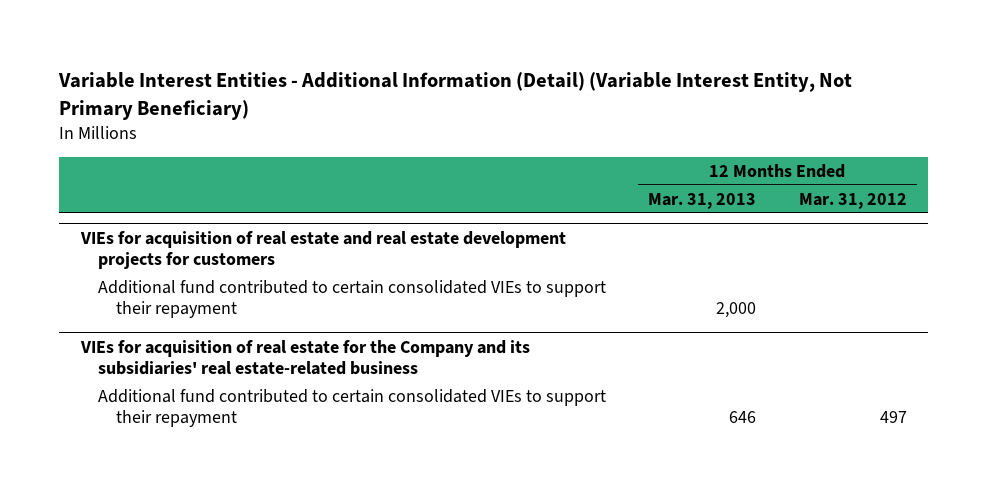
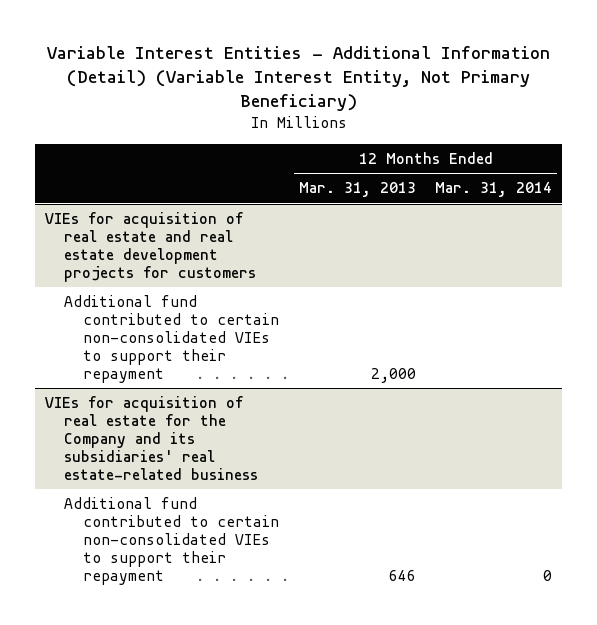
[798,192,907,209] Mar. 31, 2012 -> none
none -> [435,182,553,198] Mar. 31, 2014
[98,279,607,319] Additional fund contributed to certain consolidated VIEs to support their repayment -> [63,295,280,383] Additional fund contributed to certain non-consolidated VIEs to support their repayment
[98,388,607,428] Additional fund contributed to certain consolidated VIEs to support their repayment -> [63,497,280,585] Additional fund contributed to certain non-consolidated VIEs to support their repayment

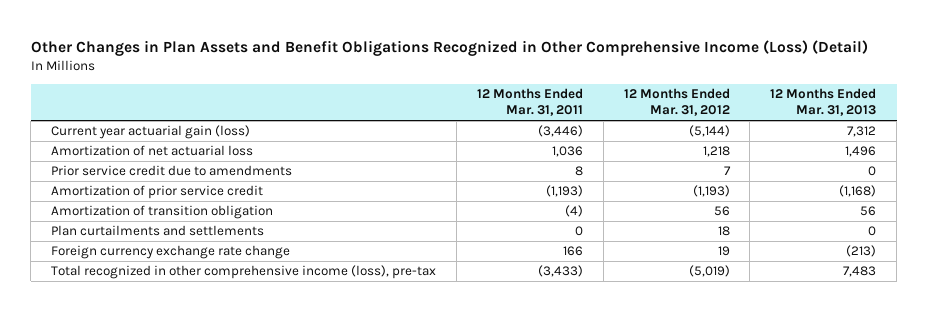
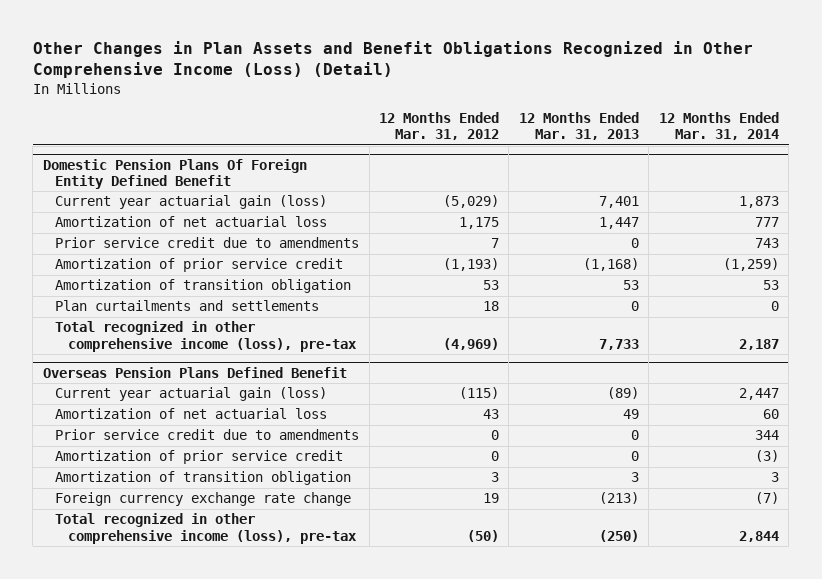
[476,88,583,117] 12 Months Ended Mar. 31, 2011 -> none
none -> [658,111,779,141] 12 Months Ended Mar. 31, 2014
none -> [42,158,307,190] Domestic Pension Plans Of Foreign Entity Defined Benefit
[688,125,730,138] (5,144) -> [443,195,500,209] (5,029)
[847,126,877,138] 7,312 -> [598,196,639,209] 7,401
[702,146,730,158] 1,218 -> [459,217,500,230] 1,175
[845,146,877,158] 1,496 -> [598,217,639,230] 1,447
[713,206,730,217] 56 -> [483,280,500,291] 53
[860,206,877,217] 56 -> [622,280,639,291] 53
none -> [55,321,357,352] Total recognized in other comprehensive income (loss), pre-tax
none -> [42,366,347,378] Overseas Pension Plans Defined Benefit
none -> [55,387,328,402] Current year actuarial gain (loss)
none -> [55,408,328,420] Amortization of net actuarial loss
none -> [55,429,360,441] Prior service credit due to amendments
none -> [55,450,344,465] Amortization of prior service credit
none -> [55,471,352,486] Amortization of transition obligation
[688,265,730,278] (5,019) -> [467,529,500,542] (50)
[843,266,877,278] 7,483 -> [598,529,639,542] (250)

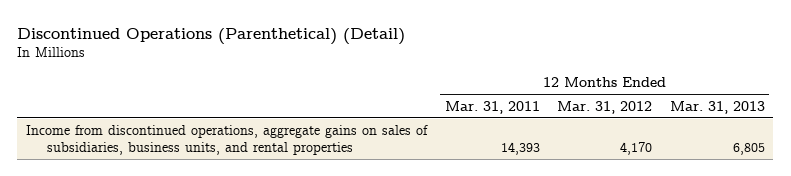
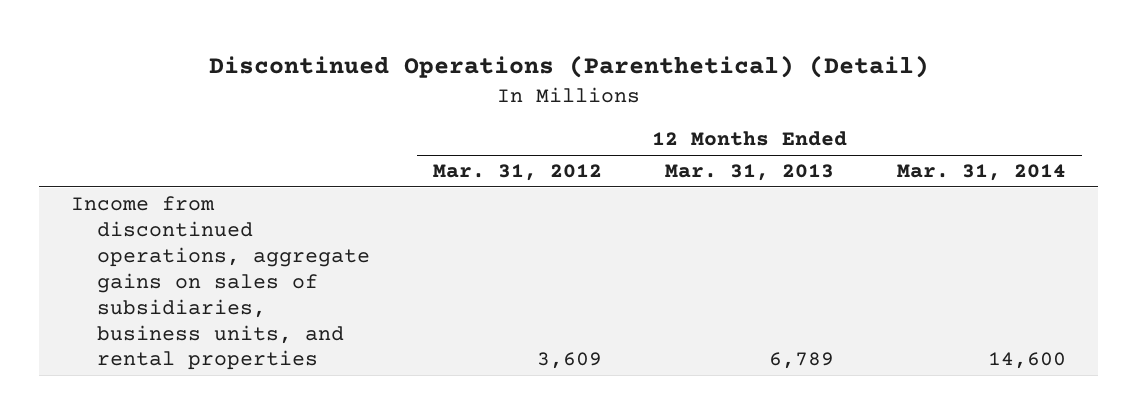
[444,100,540,114] Mar. 31, 2011 -> none
none -> [897,164,1067,182] Mar. 31, 2014
[620,142,653,156] 4,170 -> [537,352,603,370] 3,609
[732,143,765,156] 6,805 -> [769,352,835,370] 6,789

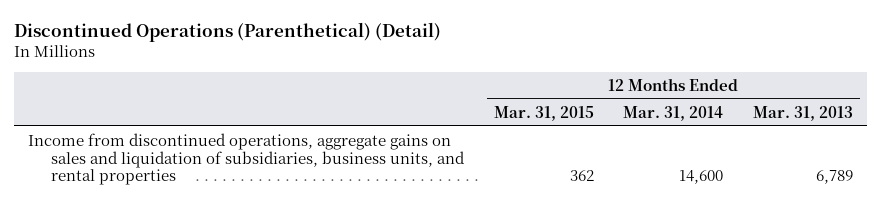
[433,164,603,182] Mar. 31, 2012 -> none
none -> [493,105,594,121] Mar. 31, 2015
[70,196,371,371] Income from discontinued operations, aggregate gains on sales of subsidiaries, business units, and rental properties -> [28,132,466,186] Income from discontinued operations, aggregate gains on sales and liquidation of subsidiaries, business units, and rental properties

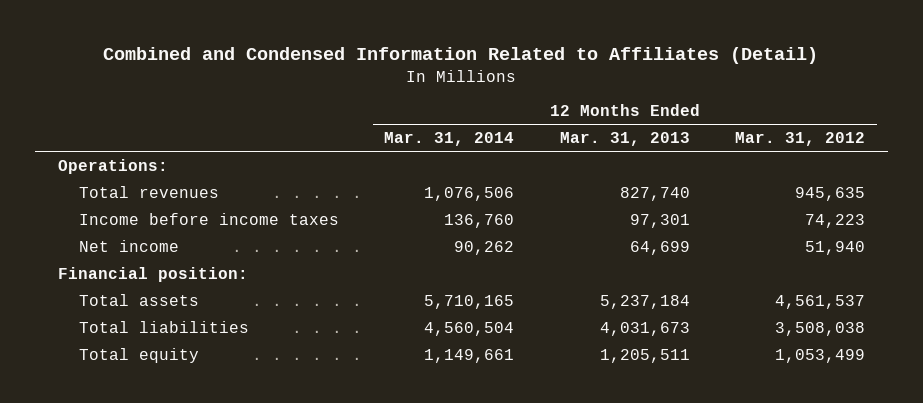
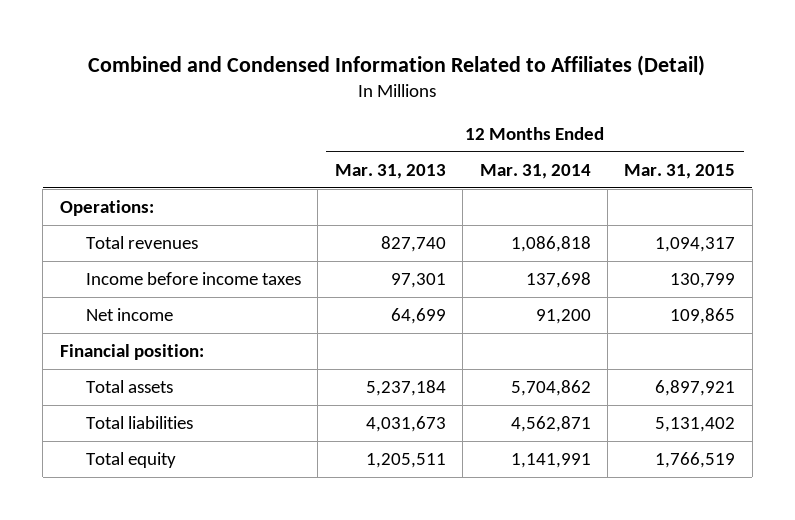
[735,132,866,147] Mar. 31, 2012 -> none
none -> [624,163,736,179] Mar. 31, 2015
[424,186,515,201] 1,076,506 -> [510,235,591,252] 1,086,818
[444,213,515,228] 136,760 -> [525,271,591,288] 137,698
[454,240,515,255] 90,262 -> [535,308,591,324] 91,200
[424,294,515,309] 5,710,165 -> [510,379,591,396] 5,704,862
[424,321,515,336] 4,560,504 -> [510,415,591,432] 4,562,871
[424,348,515,363] 1,149,661 -> [510,452,591,468] 1,141,991

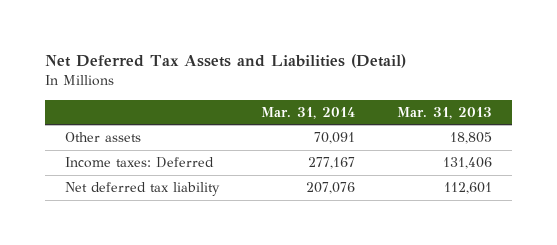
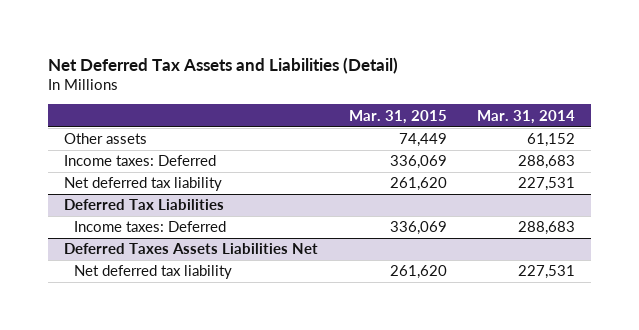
[396,106,492,119] Mar. 31, 2013 -> none
none -> [348,109,447,124] Mar. 31, 2015
[314,132,356,145] 70,091 -> [527,133,576,148] 61,152
[308,157,356,170] 277,167 -> [518,155,576,170] 288,683
[306,182,356,195] 207,076 -> [518,177,576,192] 227,531
none -> [63,199,224,211] Deferred Tax Liabilities
none -> [74,221,227,233] Income taxes: Deferred
none -> [63,243,318,255] Deferred Taxes Assets Liabilities Net
none -> [74,265,233,280] Net deferred tax liability

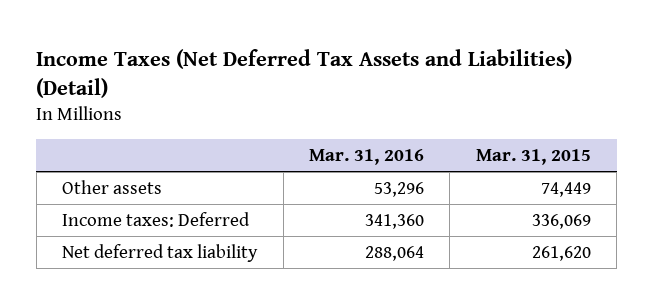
[48,56,399,74] Net Deferred Tax Assets and Liabilities (Detail) -> [36,48,573,98] Income Taxes (Net Deferred Tax Assets and Liabilities) (Detail)
[477,109,576,124] Mar. 31, 2014 -> none
none -> [309,149,425,166] Mar. 31, 2016
[63,199,224,211] Deferred Tax Liabilities -> none
[74,221,227,233] Income taxes: Deferred -> none
[63,243,318,255] Deferred Taxes Assets Liabilities Net -> none
[74,265,233,280] Net deferred tax liability -> none

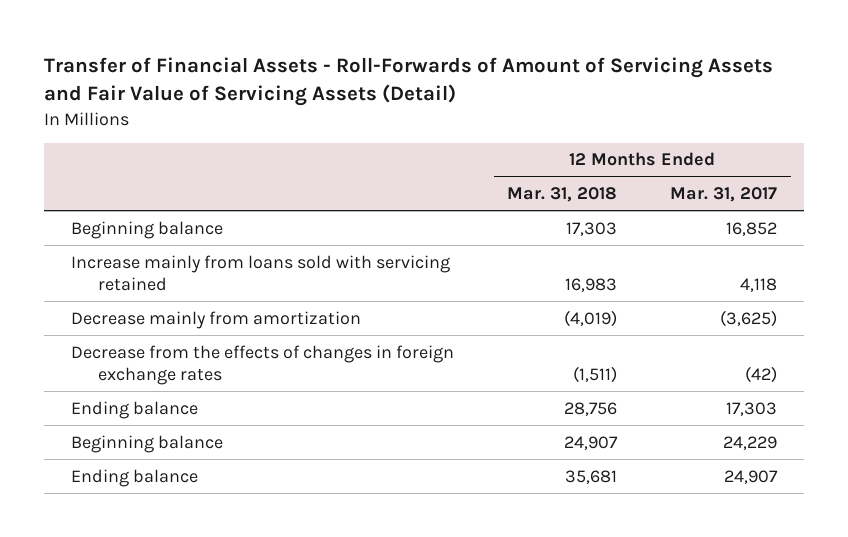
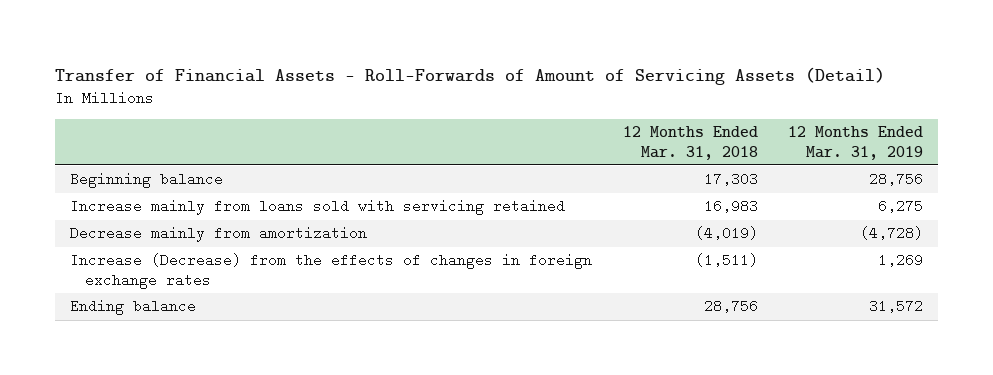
[44,57,774,107] Transfer of Financial Assets - Roll-Forwards of Amount of Servicing Assets and Fair Value of Servicing Assets (Detail) -> [55,66,886,85] Transfer of Financial Assets - Roll-Forwards of Amount of Servicing Assets (Detail)
[670,187,778,203] Mar. 31, 2017 -> none
none -> [787,126,923,160] 12 Months Ended Mar. 31, 2019
[71,344,455,385] Decrease from the effects of changes in foreign exchange rates -> [70,253,593,289] Increase (Decrease) from the effects of changes in foreign exchange rates
[71,434,224,453] Beginning balance -> none
[71,468,199,487] Ending balance -> none

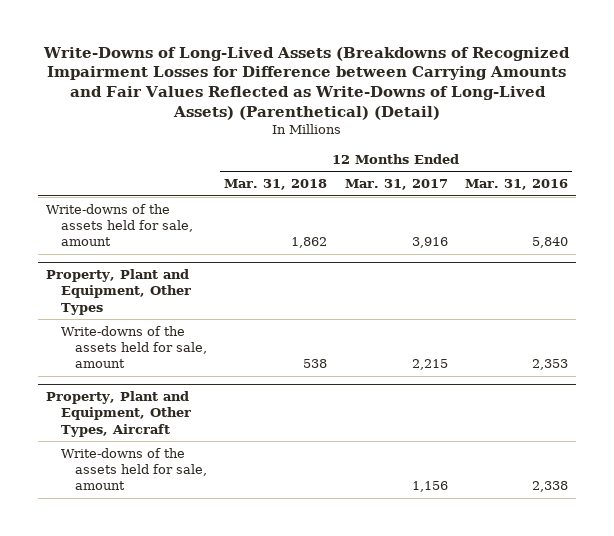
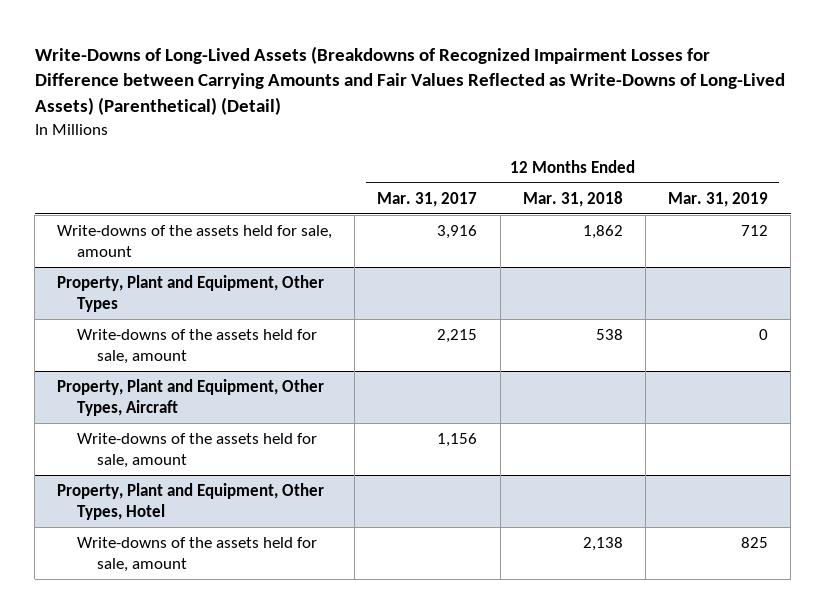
[464,179,568,191] Mar. 31, 2016 -> none
none -> [668,191,769,207] Mar. 31, 2019
none -> [57,482,325,521] Property, Plant and Equipment, Other Types, Hotel
none -> [77,536,318,573] Write-downs of the assets held for sale, amount

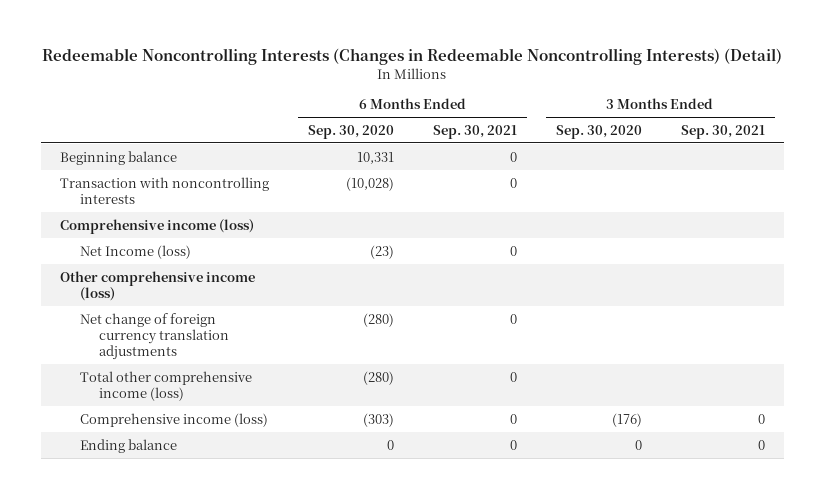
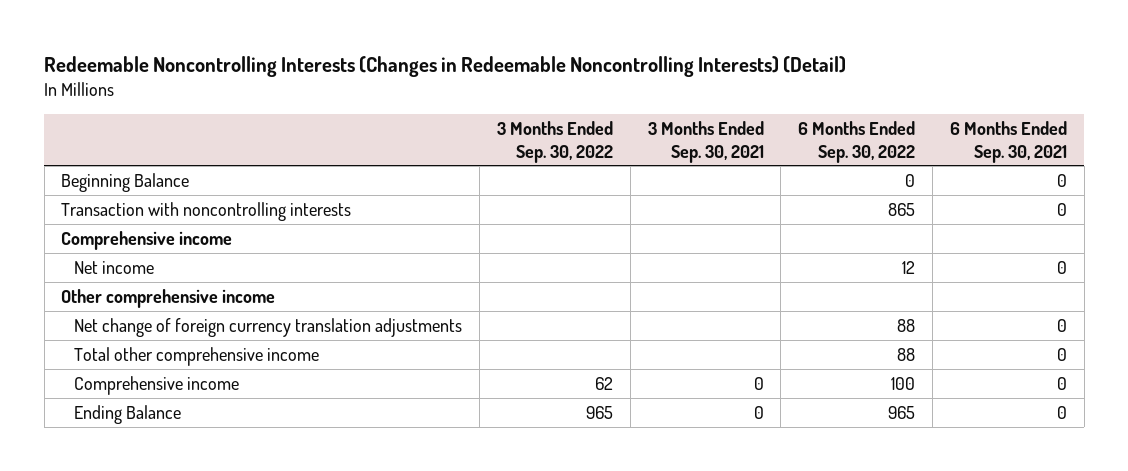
[308,124,395,139] Sep. 30, 2020 -> none
[555,124,642,139] Sep. 30, 2020 -> none
none -> [496,121,613,163] 3 Months Ended Sep. 30, 2022
none -> [798,121,916,163] 6 Months Ended Sep. 30, 2022
[60,150,178,165] Beginning balance -> [61,172,190,192] Beginning Balance
[60,218,255,234] Comprehensive income (loss) -> [61,230,233,250] Comprehensive income
[79,244,191,259] Net Income (loss) -> [74,260,155,274] Net income
[60,270,256,301] Other comprehensive income (loss) -> [61,288,276,308] Other comprehensive income
[79,370,252,401] Total other comprehensive income (loss) -> [74,346,320,366] Total other comprehensive income
[79,412,268,427] Comprehensive income (loss) -> [74,375,240,395] Comprehensive income
[79,438,177,453] Ending balance -> [74,404,182,424] Ending Balance

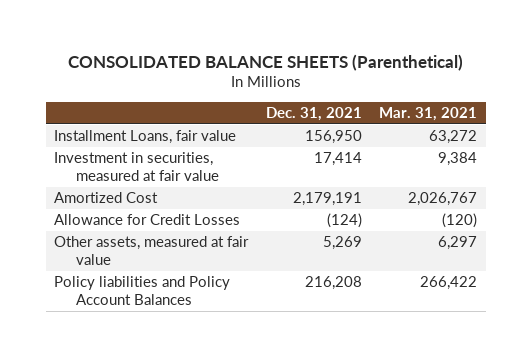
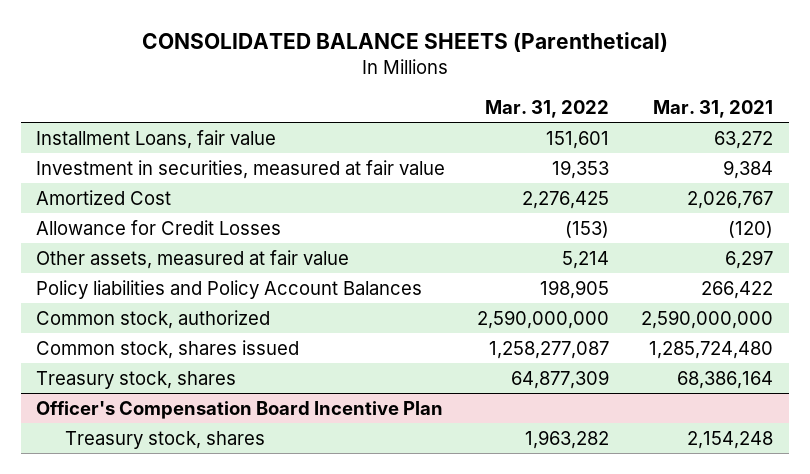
[265,106,362,121] Dec. 31, 2021 -> none
none -> [485,99,610,118] Mar. 31, 2022
none -> [36,309,271,329] Common stock, authorized
none -> [36,339,300,359] Common stock, shares issued
none -> [36,370,237,389] Treasury stock, shares
none -> [36,400,444,419] Officer's Compensation Board Incentive Plan
none -> [65,430,266,449] Treasury stock, shares

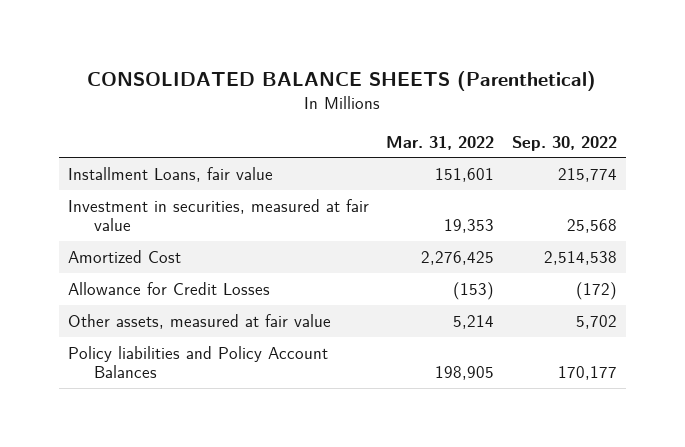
[653,99,774,118] Mar. 31, 2021 -> none
none -> [511,135,617,151] Sep. 30, 2022
[36,309,271,329] Common stock, authorized -> none
[36,339,300,359] Common stock, shares issued -> none
[36,370,237,389] Treasury stock, shares -> none
[36,400,444,419] Officer's Compensation Board Incentive Plan -> none
[65,430,266,449] Treasury stock, shares -> none

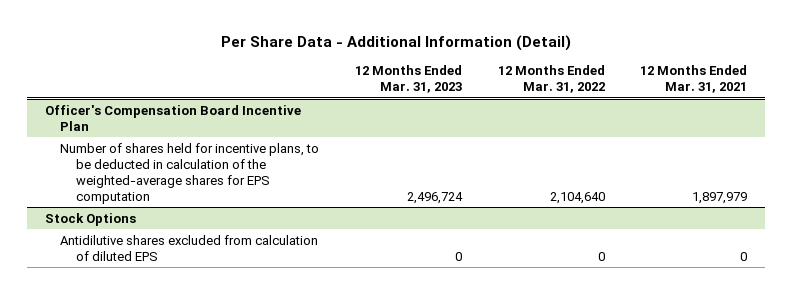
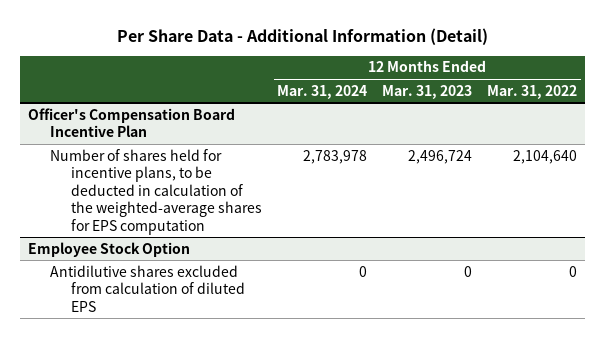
[640,65,748,94] 12 Months Ended Mar. 31, 2021 -> none
none -> [277,84,368,99] Mar. 31, 2024
[44,212,136,226] Stock Options -> [27,241,190,257] Employee Stock Option

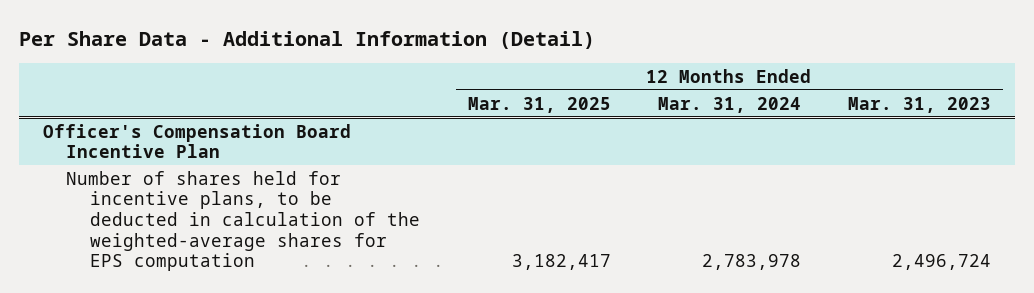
[487,84,578,99] Mar. 31, 2022 -> none
none -> [467,96,611,113] Mar. 31, 2025
[27,241,190,257] Employee Stock Option -> none
[49,264,246,312] Antidilutive shares excluded from calculation of diluted EPS -> none

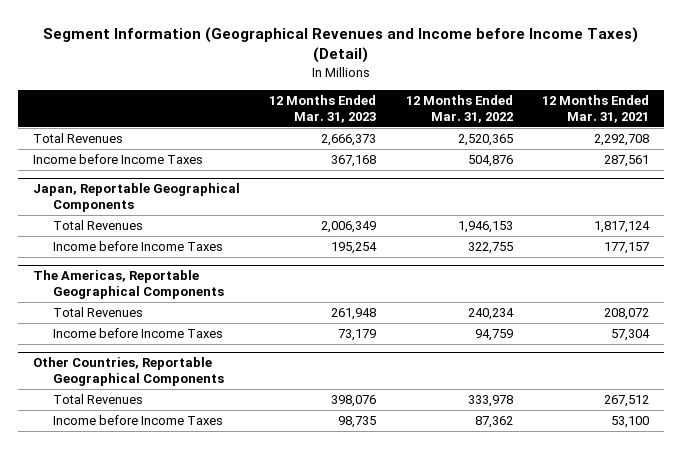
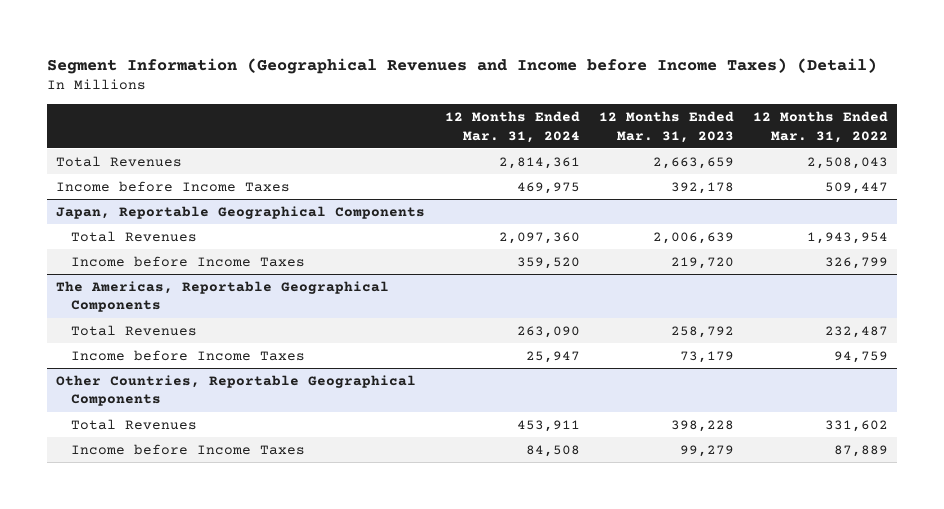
[542,95,650,124] 12 Months Ended Mar. 31, 2021 -> none
none -> [444,110,580,143] 12 Months Ended Mar. 31, 2024
[321,133,377,146] 2,666,373 -> [652,156,734,169] 2,663,659
[457,133,513,146] 2,520,365 -> [806,156,888,169] 2,508,043
[331,154,377,167] 367,168 -> [670,181,734,194] 392,178
[467,154,513,167] 504,876 -> [824,181,888,194] 509,447
[321,220,377,233] 2,006,349 -> [652,231,734,244] 2,006,639
[457,220,513,233] 1,946,153 -> [806,231,888,244] 1,943,954
[331,241,378,254] 195,254 -> [670,256,734,269] 219,720
[467,241,513,254] 322,755 -> [824,256,888,269] 326,799
[331,307,377,320] 261,948 -> [670,325,734,338] 258,792
[467,307,514,320] 240,234 -> [824,325,888,338] 232,487
[331,394,377,407] 398,076 -> [670,419,734,432] 398,228
[467,394,513,407] 333,978 -> [824,419,888,432] 331,602
[338,415,377,428] 98,735 -> [679,444,734,457] 99,279
[474,415,513,428] 87,362 -> [833,444,888,457] 87,889

